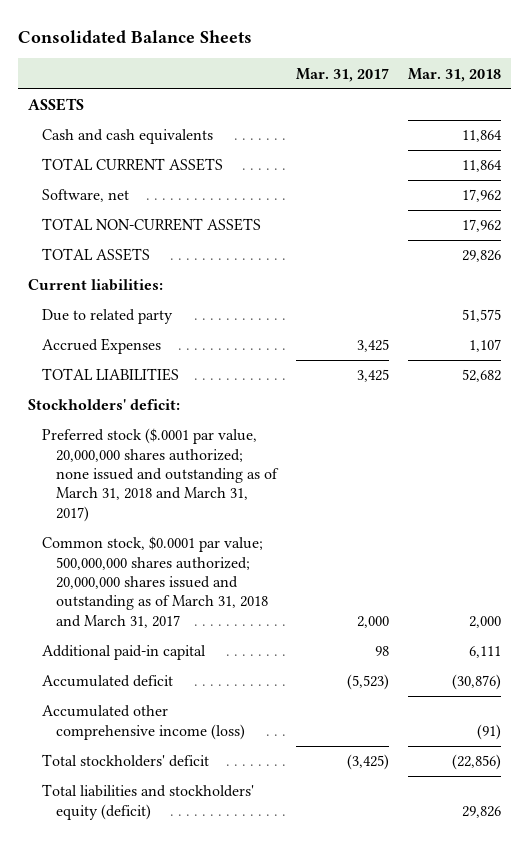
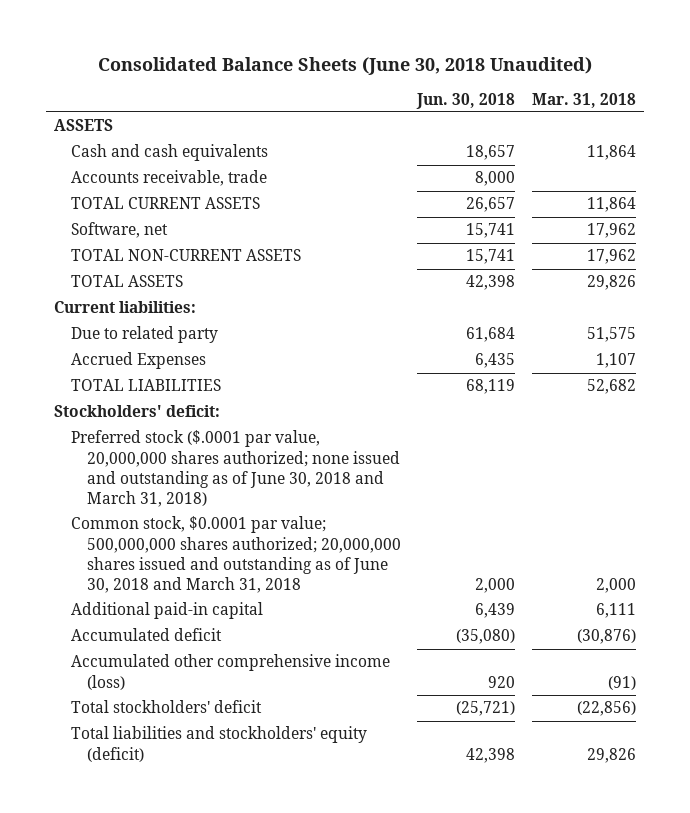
[17,29,252,43] Consolidated Balance Sheets -> [98,56,593,75] Consolidated Balance Sheets (June 30, 2018 Unaudited)
[296,67,390,82] Mar. 31, 2017 -> none
none -> [416,92,516,109] Jun. 30, 2018
none -> [70,170,267,187] Accounts receivable, trade
[41,428,279,522] Preferred stock ($.0001 par value, 20,000,000 shares authorized; none issued and outstanding as of March 31, 2018 and March 31, 2017) -> [70,430,401,507] Preferred stock ($.0001 par value, 20,000,000 shares authorized; none issued and outstanding as of June 30, 2018 and March 31, 2018)
[41,536,268,628] Common stock, $0.0001 par value; 500,000,000 shares authorized; 20,000,000 shares issued and outstanding as of March 31, 2018 and March 31, 2017 -> [70,516,402,593] Common stock, $0.0001 par value; 500,000,000 shares authorized; 20,000,000 shares issued and outstanding as of June 30, 2018 and March 31, 2018

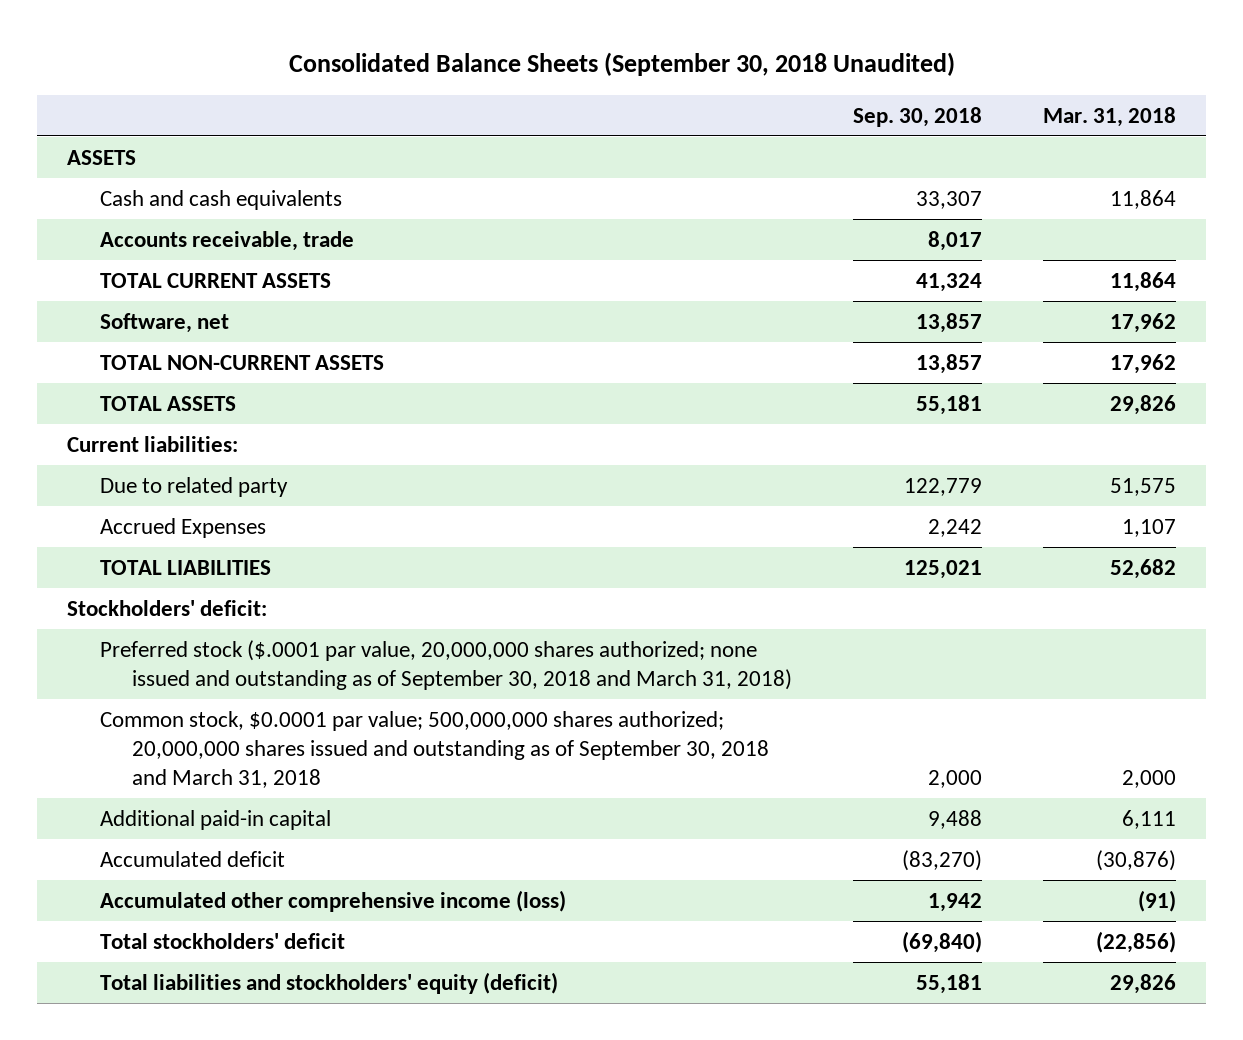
[98,56,593,75] Consolidated Balance Sheets (June 30, 2018 Unaudited) -> [288,51,955,76] Consolidated Balance Sheets (September 30, 2018 Unaudited)
[416,92,516,109] Jun. 30, 2018 -> none
none -> [853,106,983,127] Sep. 30, 2018
[70,430,401,507] Preferred stock ($.0001 par value, 20,000,000 shares authorized; none issued and outstanding as of June 30, 2018 and March 31, 2018) -> [99,639,793,690] Preferred stock ($.0001 par value, 20,000,000 shares authorized; none issued and outstanding as of September 30, 2018 and March 31, 2018)
[70,516,402,593] Common stock, $0.0001 par value; 500,000,000 shares authorized; 20,000,000 shares issued and outstanding as of June 30, 2018 and March 31, 2018 -> [99,710,770,788] Common stock, $0.0001 par value; 500,000,000 shares authorized; 20,000,000 shares issued and outstanding as of September 30, 2018 and March 31, 2018

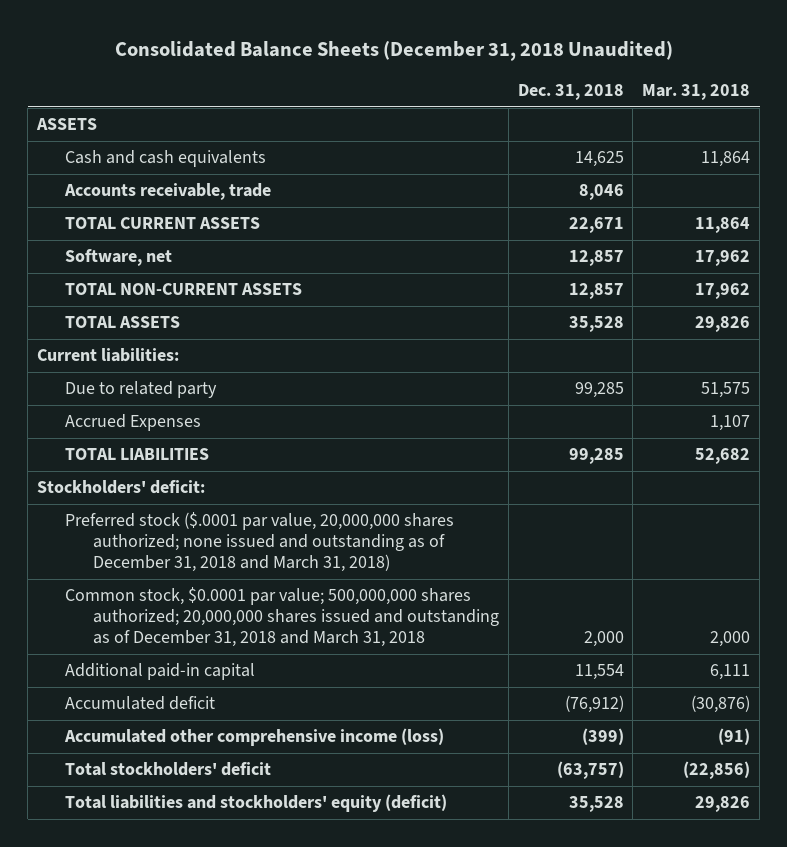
[288,51,955,76] Consolidated Balance Sheets (September 30, 2018 Unaudited) -> [114,40,673,61] Consolidated Balance Sheets (December 31, 2018 Unaudited)
[853,106,983,127] Sep. 30, 2018 -> none
none -> [517,83,624,100] Dec. 31, 2018
[99,639,793,690] Preferred stock ($.0001 par value, 20,000,000 shares authorized; none issued and outstanding as of September 30, 2018 and March 31, 2018) -> [64,512,454,573] Preferred stock ($.0001 par value, 20,000,000 shares authorized; none issued and outstanding as of December 31, 2018 and March 31, 2018)
[99,710,770,788] Common stock, $0.0001 par value; 500,000,000 shares authorized; 20,000,000 shares issued and outstanding as of September 30, 2018 and March 31, 2018 -> [64,587,499,648] Common stock, $0.0001 par value; 500,000,000 shares authorized; 20,000,000 shares issued and outstanding as of December 31, 2018 and March 31, 2018

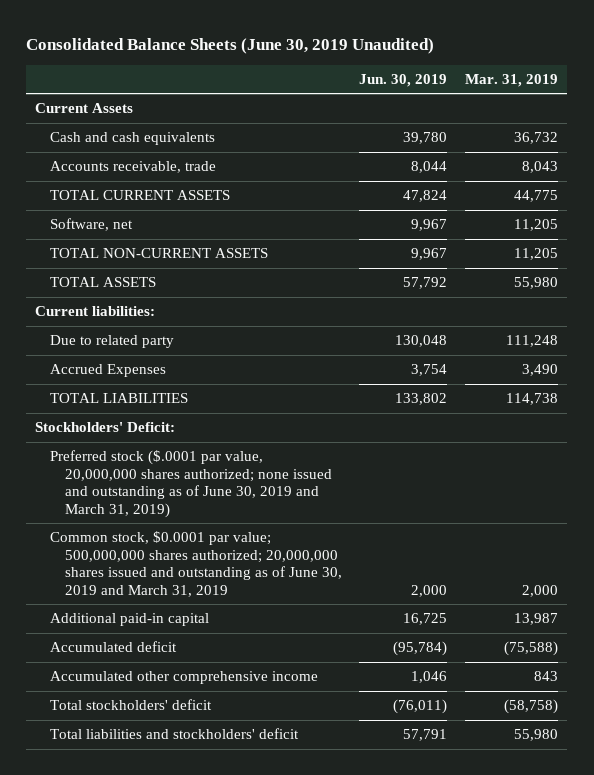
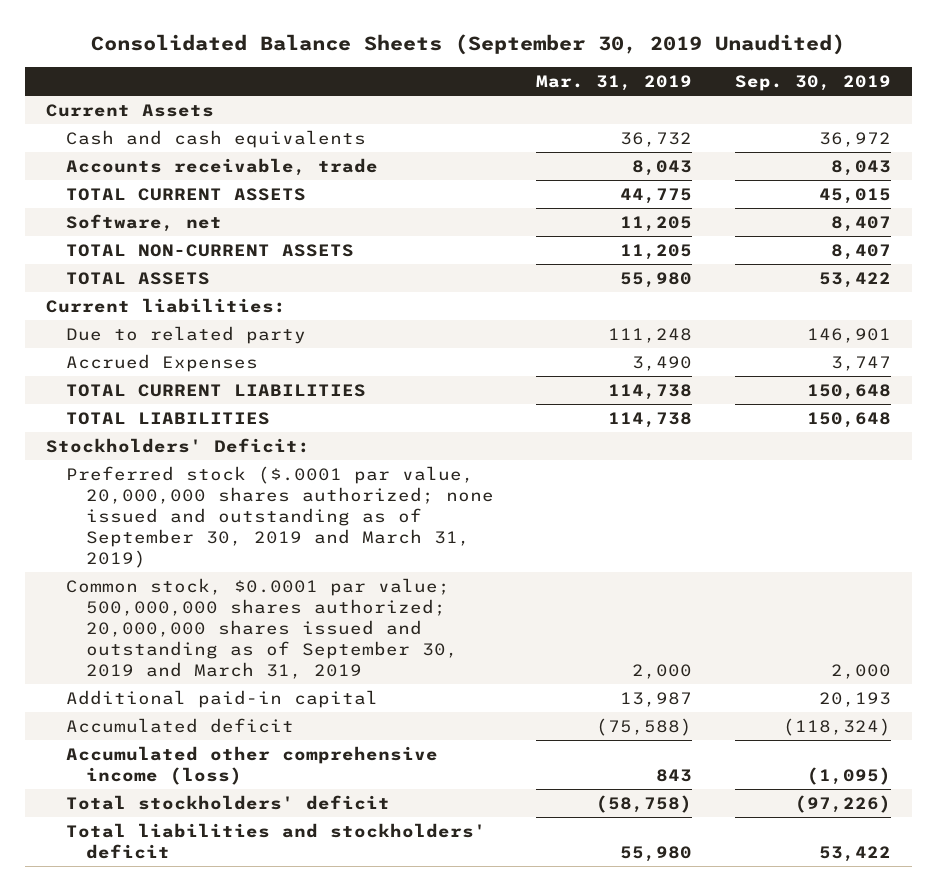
[26,37,435,54] Consolidated Balance Sheets (June 30, 2019 Unaudited) -> [91,34,846,56] Consolidated Balance Sheets (September 30, 2019 Unaudited)
[359,73,448,87] Jun. 30, 2019 -> none
none -> [734,74,891,91] Sep. 30, 2019
none -> [66,383,367,397] TOTAL CURRENT LIABILITIES
[49,450,332,518] Preferred stock ($.0001 par value, 20,000,000 shares authorized; none issued and outstanding as of June 30, 2019 and March 31, 2019) -> [66,465,495,568] Preferred stock ($.0001 par value, 20,000,000 shares authorized; none issued and outstanding as of September 30, 2019 and March 31, 2019)
[49,531,342,597] Common stock, $0.0001 par value; 500,000,000 shares authorized; 20,000,000 shares issued and outstanding as of June 30, 2019 and March 31, 2019 -> [66,577,459,679] Common stock, $0.0001 par value; 500,000,000 shares authorized; 20,000,000 shares issued and outstanding as of September 30, 2019 and March 31, 2019
[49,671,318,685] Accumulated other comprehensive income -> [66,745,439,785] Accumulated other comprehensive income (loss)

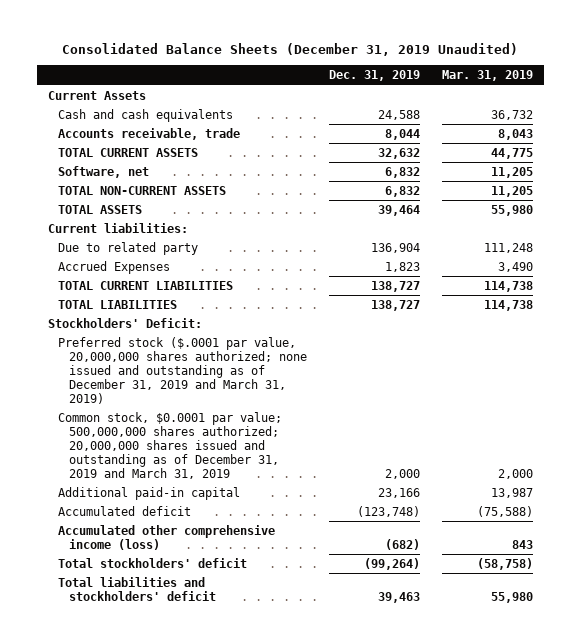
[91,34,846,56] Consolidated Balance Sheets (September 30, 2019 Unaudited) -> [62,43,519,57] Consolidated Balance Sheets (December 31, 2019 Unaudited)
[734,74,891,91] Sep. 30, 2019 -> none
none -> [328,70,420,82] Dec. 31, 2019
[66,465,495,568] Preferred stock ($.0001 par value, 20,000,000 shares authorized; none issued and outstanding as of September 30, 2019 and March 31, 2019) -> [58,336,307,404] Preferred stock ($.0001 par value, 20,000,000 shares authorized; none issued and outstanding as of December 31, 2019 and March 31, 2019)
[66,577,459,679] Common stock, $0.0001 par value; 500,000,000 shares authorized; 20,000,000 shares issued and outstanding as of September 30, 2019 and March 31, 2019 -> [58,411,283,479] Common stock, $0.0001 par value; 500,000,000 shares authorized; 20,000,000 shares issued and outstanding as of December 31, 2019 and March 31, 2019

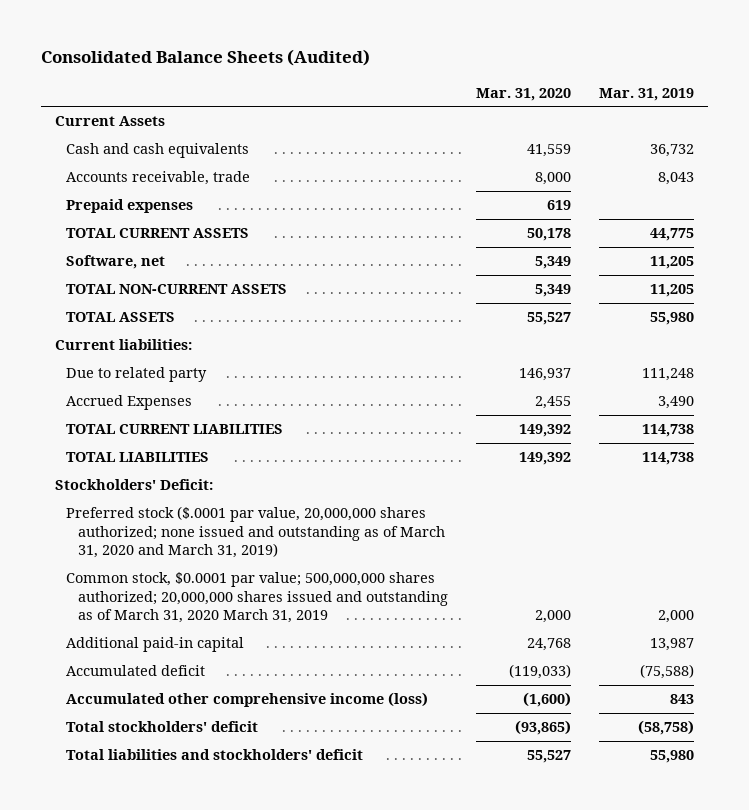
[62,43,519,57] Consolidated Balance Sheets (December 31, 2019 Unaudited) -> [40,49,370,67] Consolidated Balance Sheets (Audited)
[328,70,420,82] Dec. 31, 2019 -> none
none -> [475,87,571,101] Mar. 31, 2020
none -> [66,199,194,214] Prepaid expenses
[58,336,307,404] Preferred stock ($.0001 par value, 20,000,000 shares authorized; none issued and outstanding as of December 31, 2019 and March 31, 2019) -> [66,506,445,558] Preferred stock ($.0001 par value, 20,000,000 shares authorized; none issued and outstanding as of March 31, 2020 and March 31, 2019)
[58,411,283,479] Common stock, $0.0001 par value; 500,000,000 shares authorized; 20,000,000 shares issued and outstanding as of December 31, 2019 and March 31, 2019 -> [66,572,448,623] Common stock, $0.0001 par value; 500,000,000 shares authorized; 20,000,000 shares issued and outstanding as of March 31, 2020 March 31, 2019

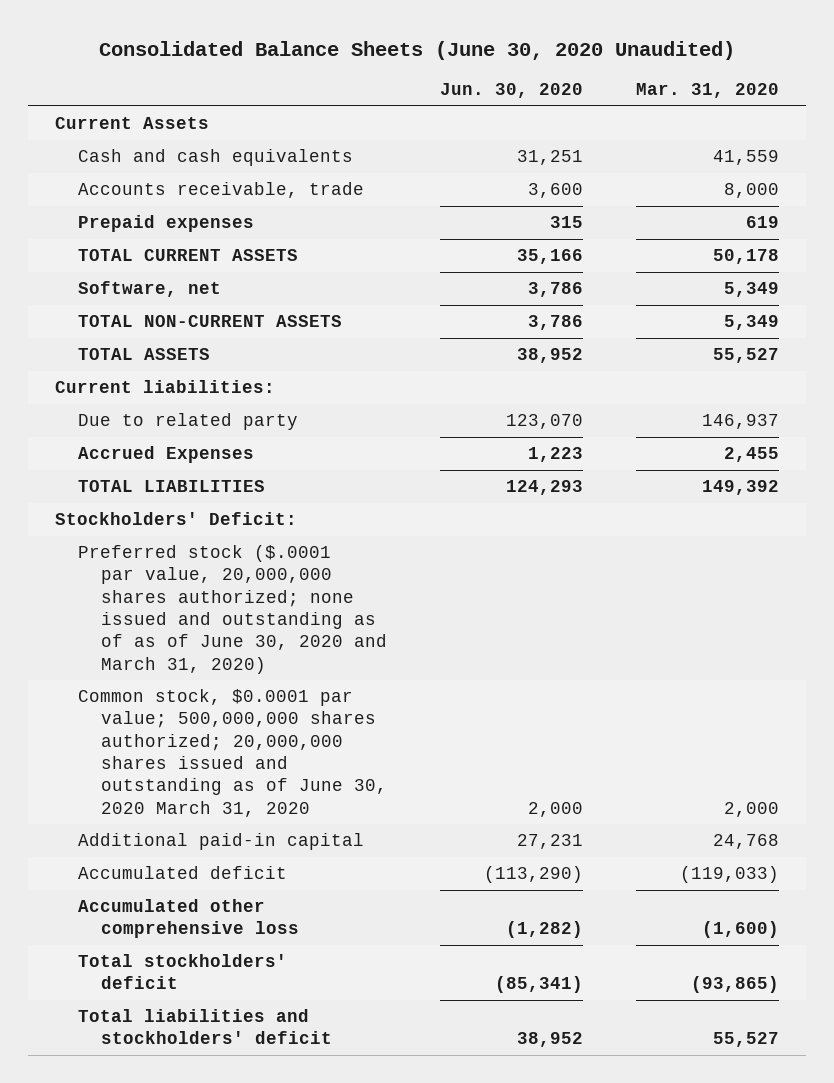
[40,49,370,67] Consolidated Balance Sheets (Audited) -> [98,40,735,60] Consolidated Balance Sheets (June 30, 2020 Unaudited)
[599,87,695,101] Mar. 31, 2019 -> none
none -> [440,83,584,99] Jun. 30, 2020
[66,424,284,435] TOTAL CURRENT LIABILITIES -> none
[66,506,445,558] Preferred stock ($.0001 par value, 20,000,000 shares authorized; none issued and outstanding as of March 31, 2020 and March 31, 2019) -> [77,545,388,674] Preferred stock ($.0001 par value, 20,000,000 shares authorized; none issued and outstanding as of as of June 30, 2020 and March 31, 2020)
[66,572,448,623] Common stock, $0.0001 par value; 500,000,000 shares authorized; 20,000,000 shares issued and outstanding as of March 31, 2020 March 31, 2019 -> [77,689,388,817] Common stock, $0.0001 par value; 500,000,000 shares authorized; 20,000,000 shares issued and outstanding as of June 30, 2020 March 31, 2020
[66,692,429,708] Accumulated other comprehensive income (loss) -> [77,899,300,939] Accumulated other comprehensive loss

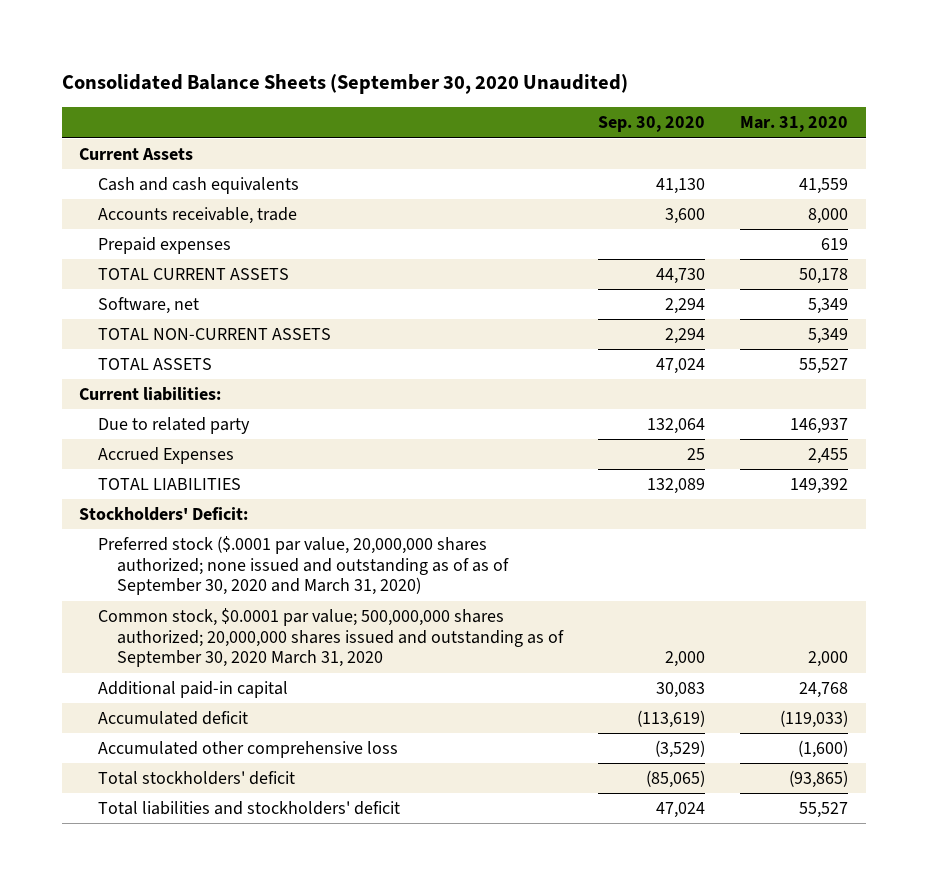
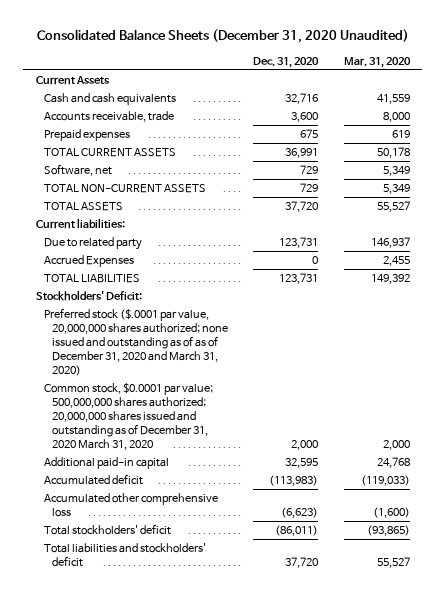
[61,74,628,95] Consolidated Balance Sheets (September 30, 2020 Unaudited) -> [36,29,409,44] Consolidated Balance Sheets (December 31, 2020 Unaudited)
[598,116,706,133] Sep. 30, 2020 -> none
none -> [253,56,320,68] Dec. 31, 2020
[98,536,509,596] Preferred stock ($.0001 par value, 20,000,000 shares authorized; none issued and outstanding as of as of September 30, 2020 and March 31, 2020) -> [43,308,229,376] Preferred stock ($.0001 par value, 20,000,000 shares authorized; none issued and outstanding as of as of December 31, 2020 and March 31, 2020)
[98,608,564,668] Common stock, $0.0001 par value; 500,000,000 shares authorized; 20,000,000 shares issued and outstanding as of September 30, 2020 March 31, 2020 -> [43,383,213,450] Common stock, $0.0001 par value; 500,000,000 shares authorized; 20,000,000 shares issued and outstanding as of December 31, 2020 March 31, 2020

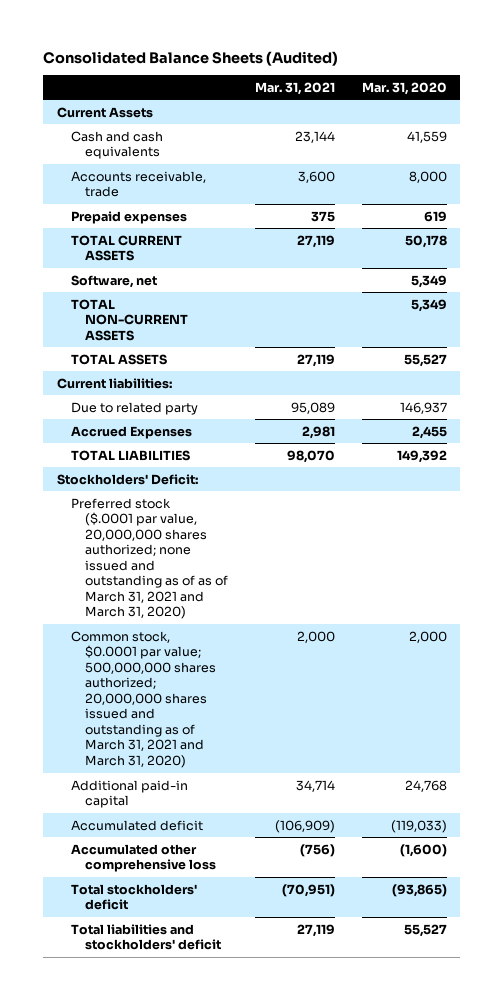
[36,29,409,44] Consolidated Balance Sheets (December 31, 2020 Unaudited) -> [43,50,339,66] Consolidated Balance Sheets (Audited)
[253,56,320,68] Dec. 31, 2020 -> none
none -> [254,81,335,95] Mar. 31, 2021
[43,308,229,376] Preferred stock ($.0001 par value, 20,000,000 shares authorized; none issued and outstanding as of as of December 31, 2020 and March 31, 2020) -> [70,497,228,620] Preferred stock ($.0001 par value, 20,000,000 shares authorized; none issued and outstanding as of as of March 31, 2021 and March 31, 2020)
[43,383,213,450] Common stock, $0.0001 par value; 500,000,000 shares authorized; 20,000,000 shares issued and outstanding as of December 31, 2020 March 31, 2020 -> [70,630,216,768] Common stock, $0.0001 par value; 500,000,000 shares authorized; 20,000,000 shares issued and outstanding as of March 31, 2021 and March 31, 2020)

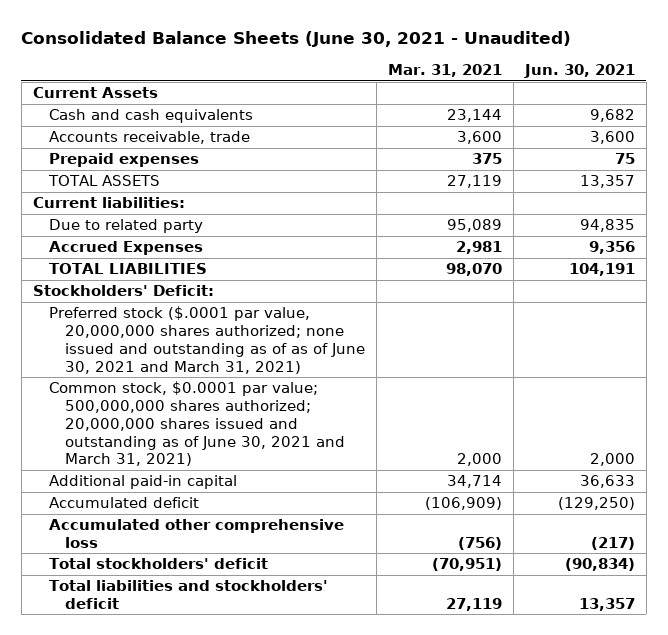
[43,50,339,66] Consolidated Balance Sheets (Audited) -> [21,31,572,48] Consolidated Balance Sheets (June 30, 2021 - Unaudited)
[361,81,447,95] Mar. 31, 2020 -> none
none -> [523,64,635,79] Jun. 30, 2021
[70,234,182,262] TOTAL CURRENT ASSETS -> none
[70,274,157,288] Software, net -> none
[70,298,188,341] TOTAL NON-CURRENT ASSETS -> none
[70,497,228,620] Preferred stock ($.0001 par value, 20,000,000 shares authorized; none issued and outstanding as of as of March 31, 2021 and March 31, 2020) -> [48,306,366,374] Preferred stock ($.0001 par value, 20,000,000 shares authorized; none issued and outstanding as of as of June 30, 2021 and March 31, 2021)
[70,630,216,768] Common stock, $0.0001 par value; 500,000,000 shares authorized; 20,000,000 shares issued and outstanding as of March 31, 2021 and March 31, 2020) -> [48,381,346,467] Common stock, $0.0001 par value; 500,000,000 shares authorized; 20,000,000 shares issued and outstanding as of June 30, 2021 and March 31, 2021)

